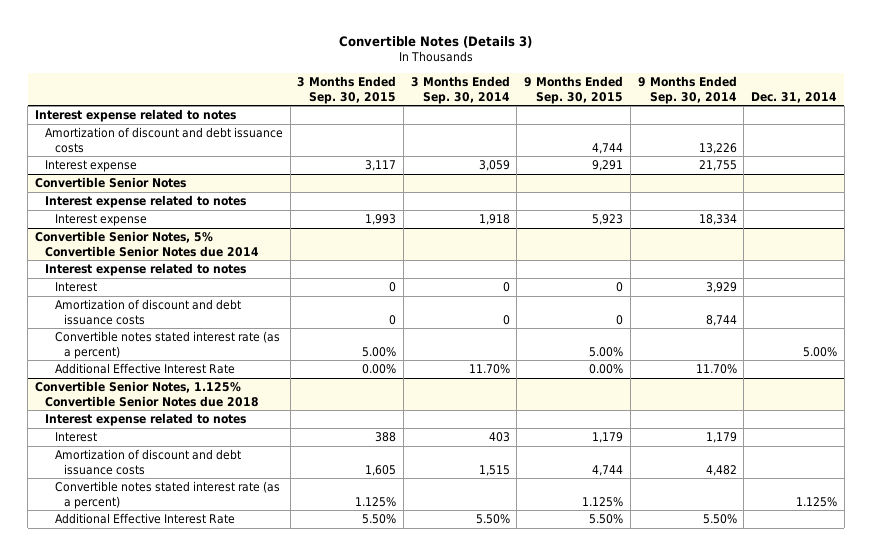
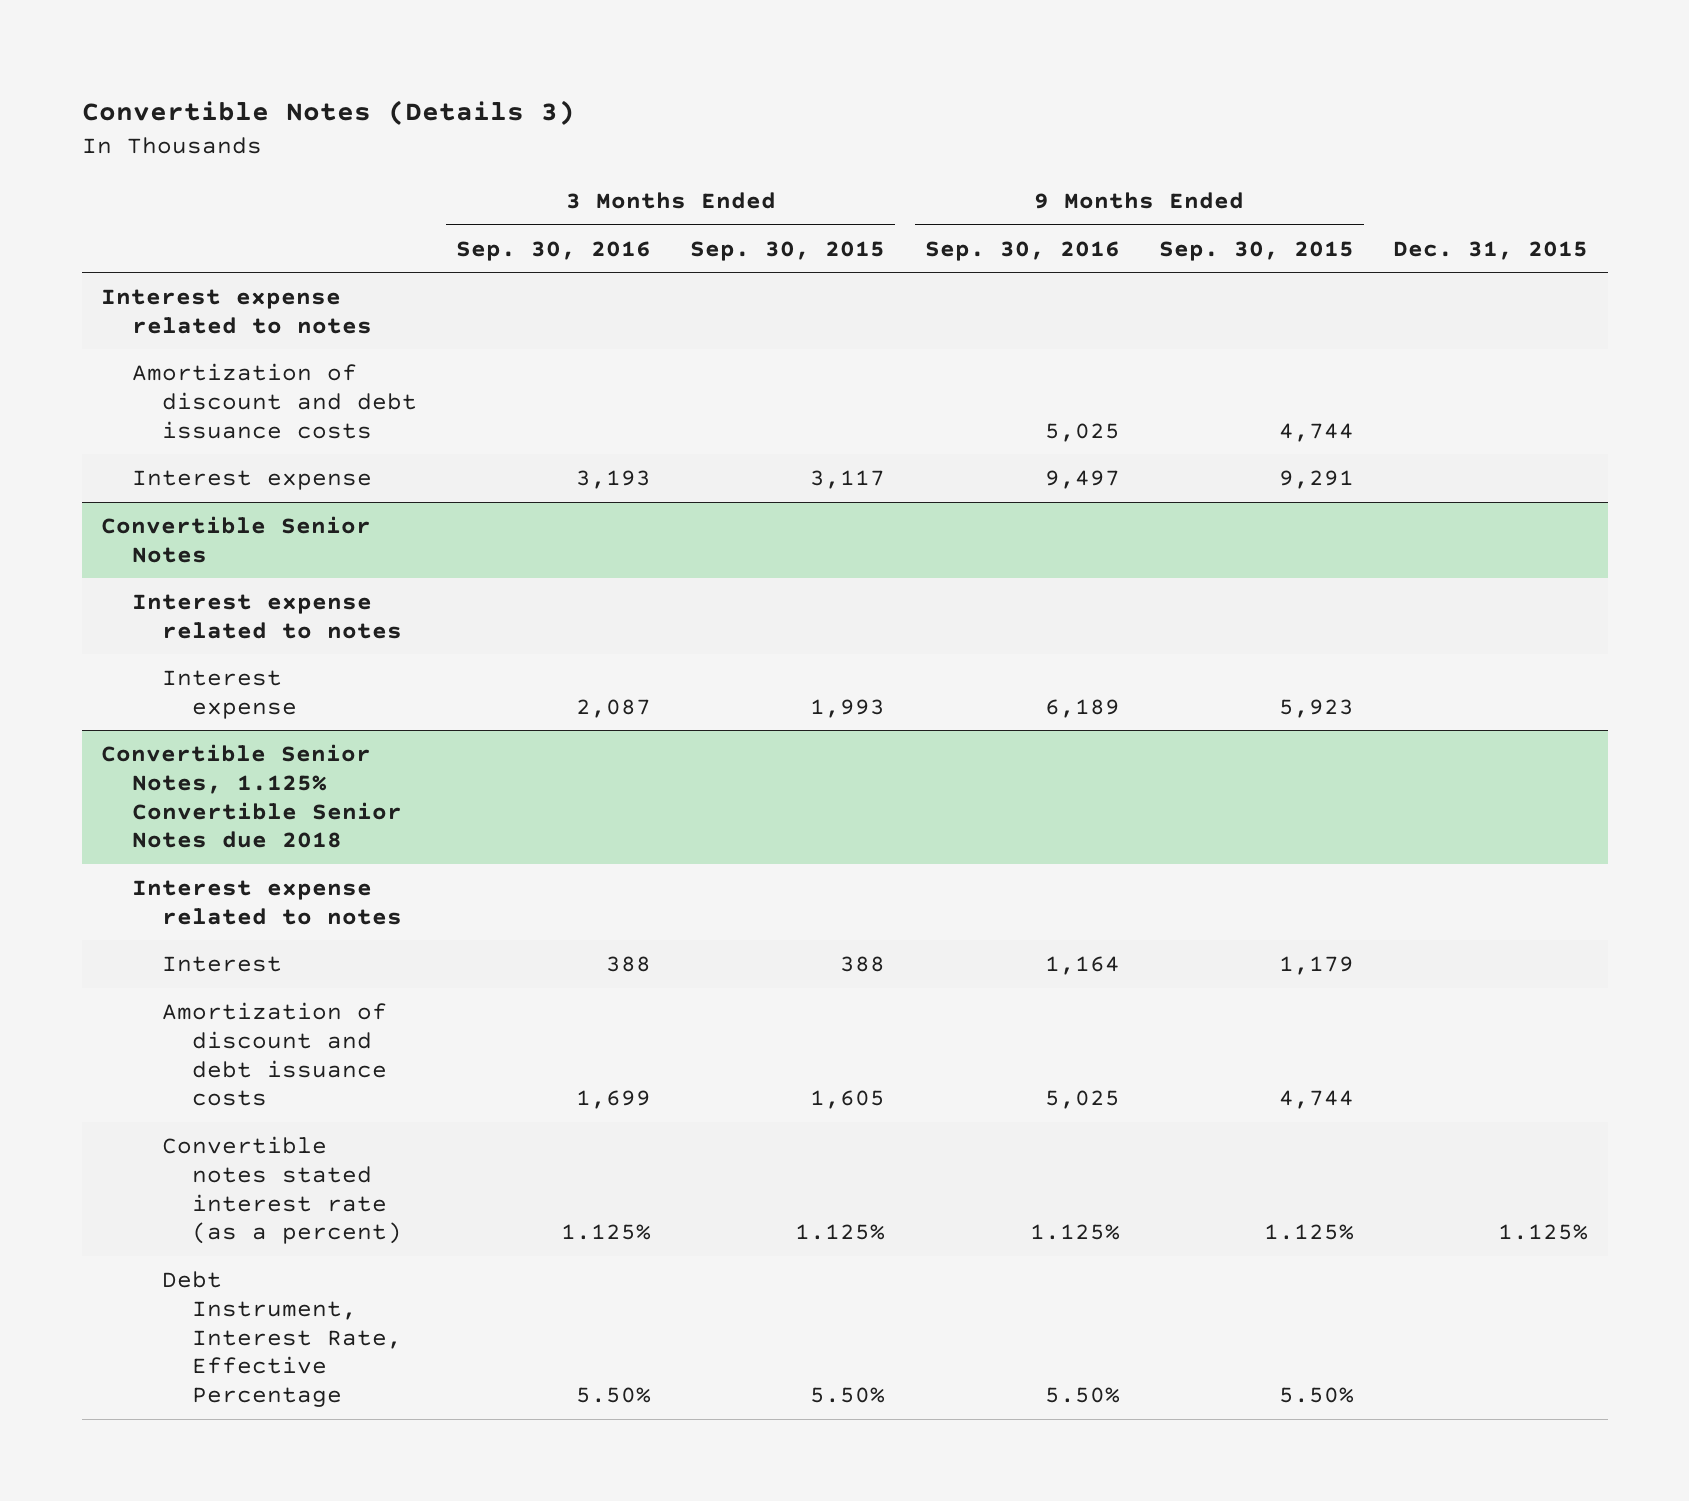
[410,76,510,104] 3 Months Ended Sep. 30, 2014 -> none
[637,76,737,104] 9 Months Ended Sep. 30, 2014 -> none
[750,91,837,103] Dec. 31, 2014 -> none
none -> [456,240,652,261] Sep. 30, 2016
none -> [924,240,1120,261] Sep. 30, 2016
none -> [1392,240,1588,260] Dec. 31, 2015
[35,231,259,257] Convertible Senior Notes, 5% Convertible Senior Notes due 2014 -> none
[44,263,246,277] Interest expense related to notes -> none
[54,282,97,293] Interest -> none
[54,299,241,325] Amortization of discount and debt issuance costs -> none
[54,331,280,359] Convertible notes stated interest rate (as a percent) -> none
[54,363,235,375] Additional Effective Interest Rate -> none
[54,513,235,525] Additional Effective Interest Rate -> [161,1271,403,1407] Debt Instrument, Interest Rate, Effective Percentage

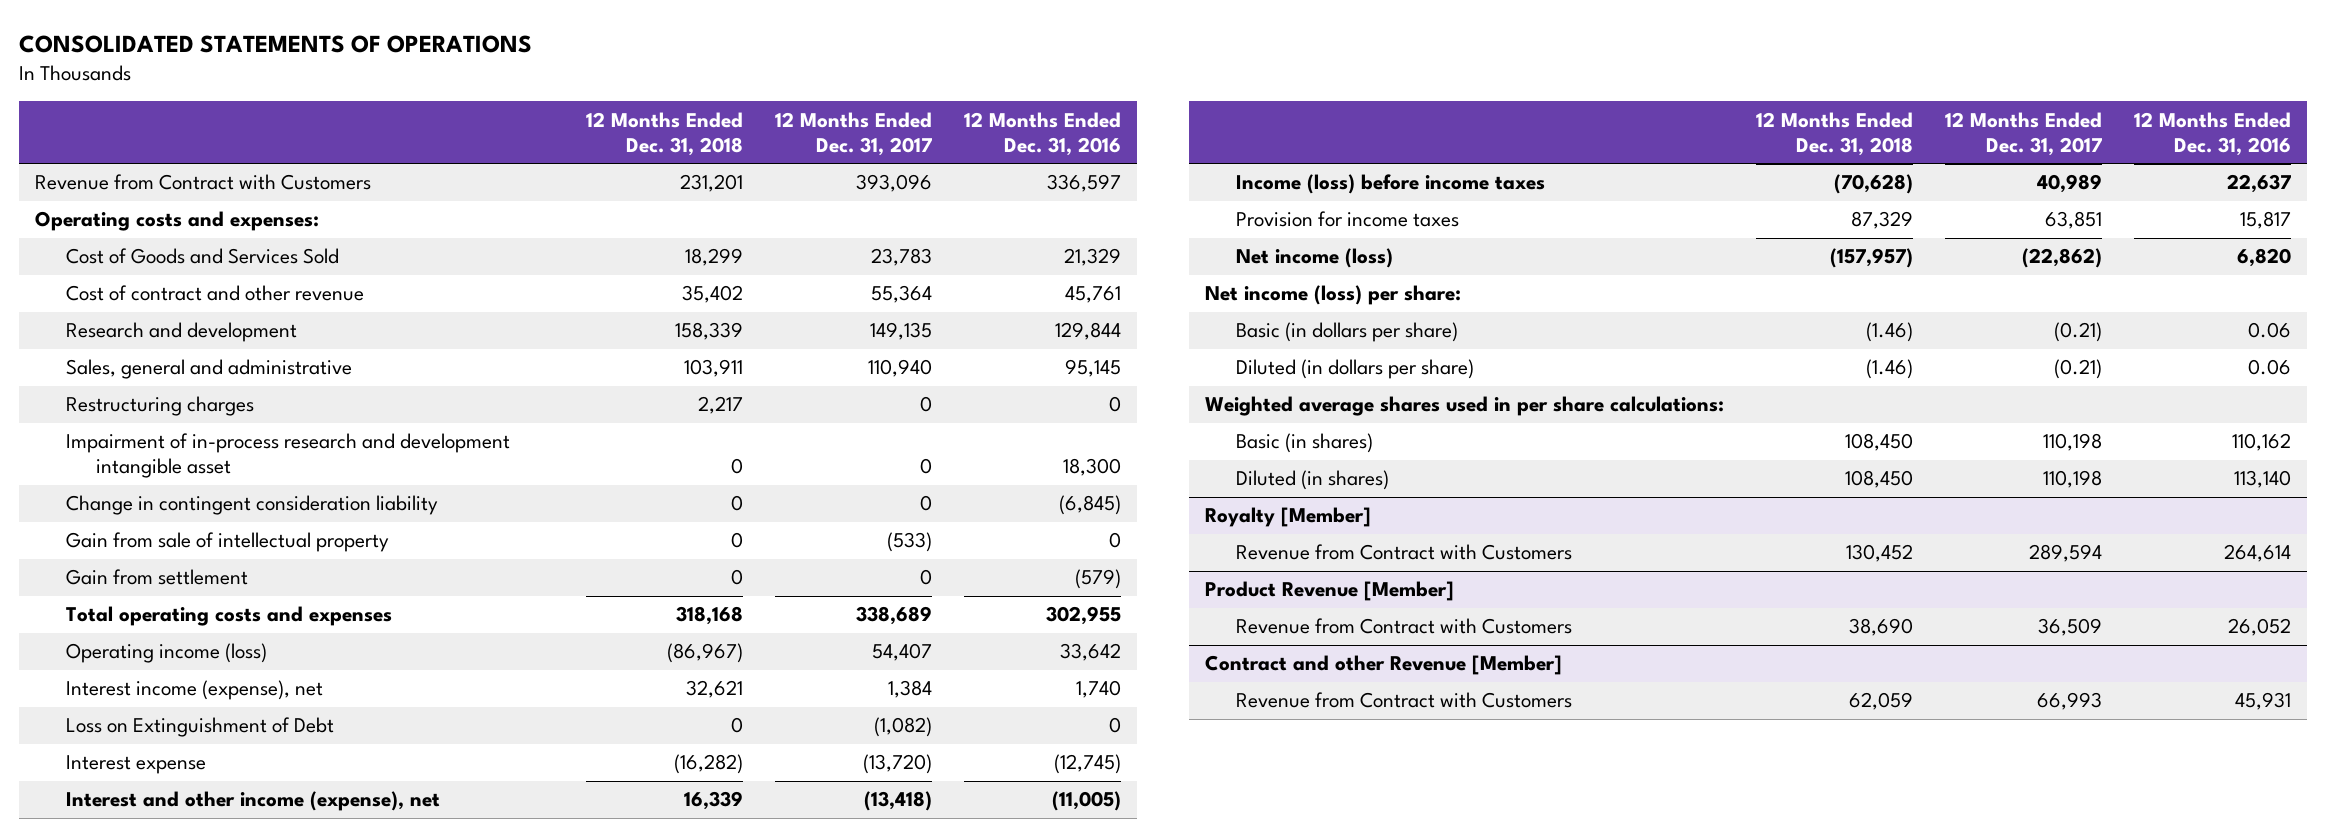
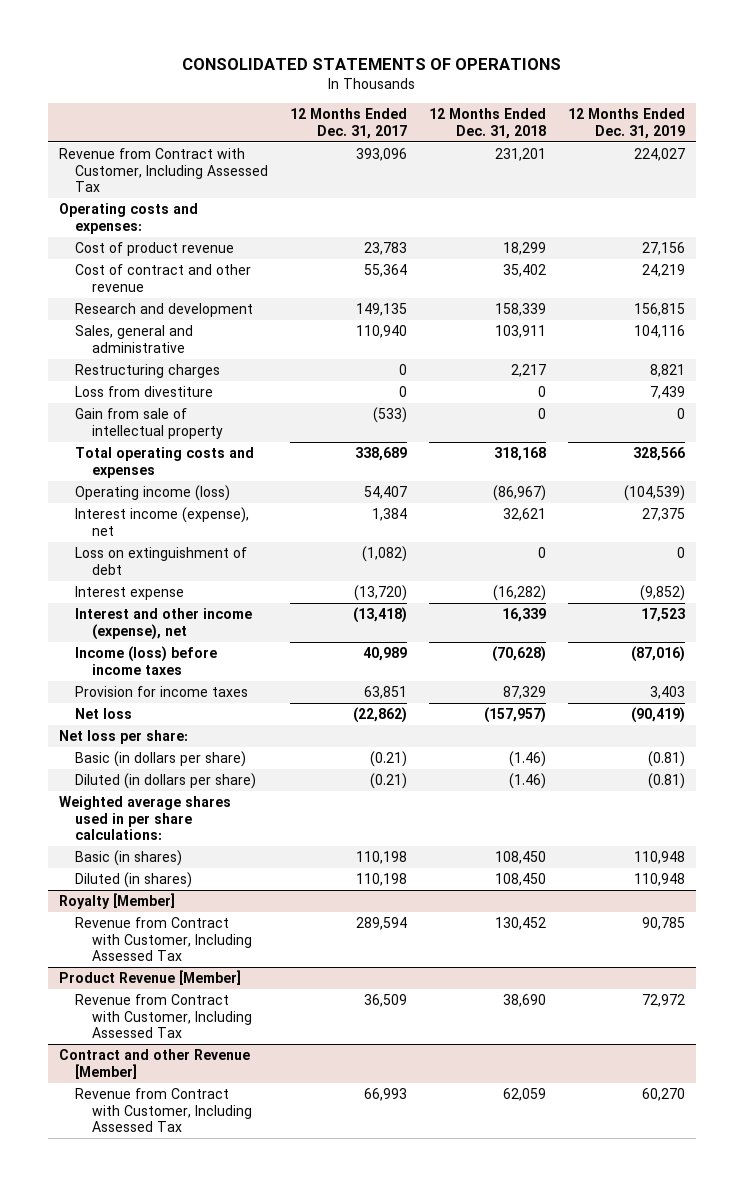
[963,111,1121,156] 12 Months Ended Dec. 31, 2016 -> none
none -> [568,108,686,139] 12 Months Ended Dec. 31, 2019
[34,174,371,191] Revenue from Contract with Customers -> [58,148,269,193] Revenue from Contract with Customer, Including Assessed Tax
[65,248,339,265] Cost of Goods and Services Sold -> [75,242,235,257] Cost of product revenue
[65,433,510,479] Impairment of in-process research and development intangible asset -> none
[65,495,438,516] Change in contingent consideration liability -> none
none -> [75,386,214,398] Loss from divestiture
[65,569,248,586] Gain from settlement -> none
[65,717,334,738] Loss on Extinguishment of Debt -> [75,547,248,575] Loss on extinguishment of debt
[1236,248,1394,269] Net income (loss) -> [75,708,133,720] Net loss
[1205,285,1462,306] Net income (loss) per share: -> [58,730,188,745] Net loss per share:
[1236,544,1573,561] Revenue from Contract with Customers -> [75,917,252,962] Revenue from Contract with Customer, Including Assessed Tax
[1236,618,1573,635] Revenue from Contract with Customers -> [75,994,252,1039] Revenue from Contract with Customer, Including Assessed Tax
[1236,692,1573,709] Revenue from Contract with Customers -> [75,1088,252,1133] Revenue from Contract with Customer, Including Assessed Tax

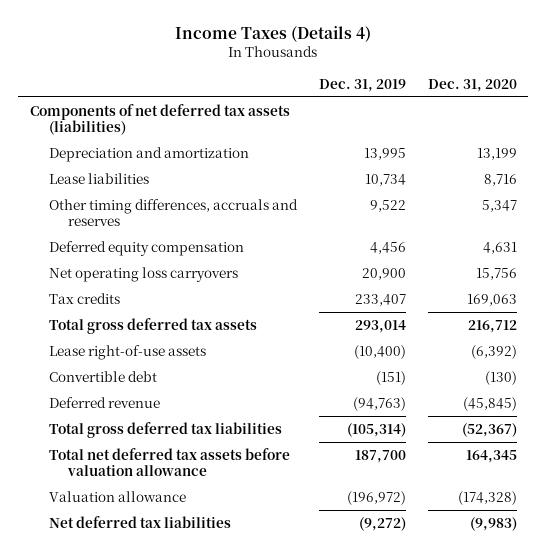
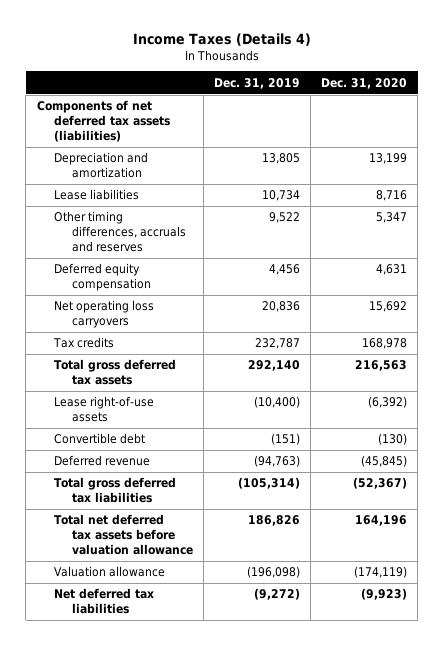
[363,147,406,160] 13,995 -> [262,153,301,165] 13,805
[361,267,406,280] 20,900 -> [262,301,301,313] 20,836
[476,267,518,280] 15,756 -> [369,301,408,313] 15,692
[354,293,406,306] 233,407 -> [255,338,301,350] 232,787
[467,293,518,306] 169,063 -> [362,338,408,350] 168,978
[354,319,406,333] 293,014 -> [248,360,301,372] 292,140
[468,319,518,333] 216,712 -> [355,360,408,372] 216,563
[354,449,406,463] 187,700 -> [248,515,301,527] 186,826
[466,449,518,463] 164,345 -> [355,515,408,527] 164,196
[346,490,406,505] (196,972) -> [247,566,301,579] (196,098)
[458,490,518,505] (174,328) -> [354,566,408,579] (174,119)
[470,516,518,531] (9,983) -> [361,588,408,601] (9,923)

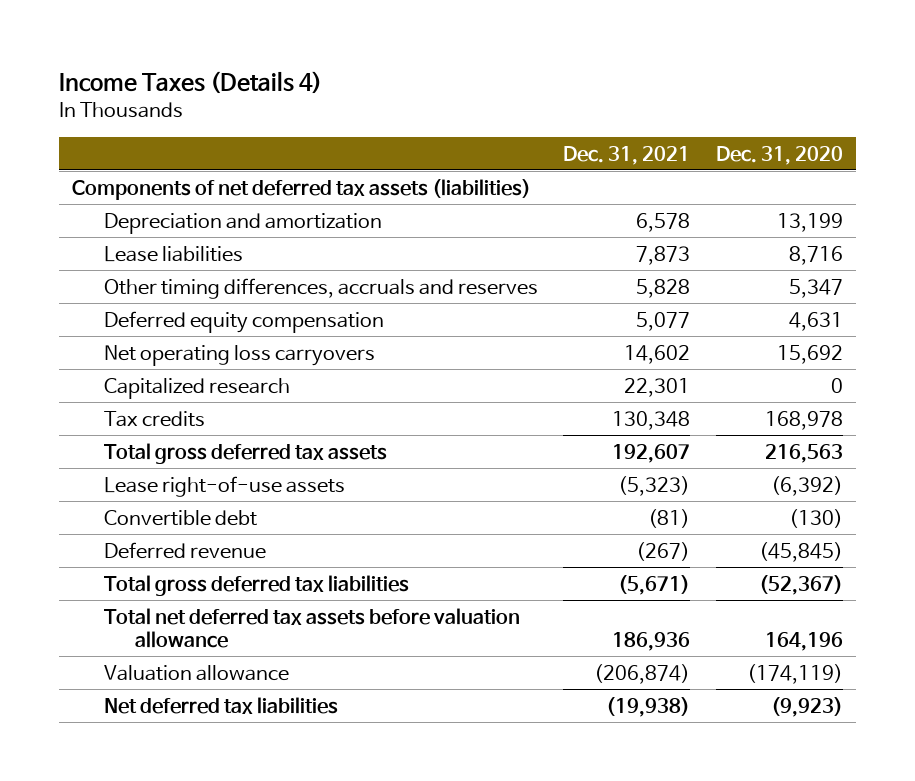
[214,77,301,89] Dec. 31, 2019 -> none
none -> [563,145,691,165] Dec. 31, 2021
none -> [103,377,290,399] Capitalized research

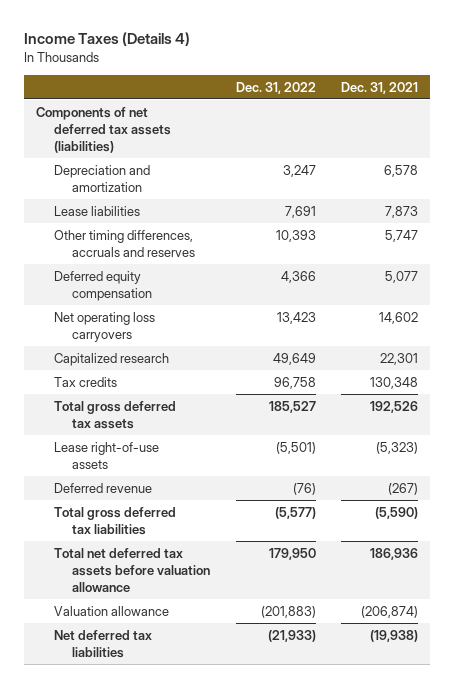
[716,145,844,165] Dec. 31, 2020 -> none
none -> [235,82,316,95] Dec. 31, 2022
[636,278,691,298] 5,828 -> [384,229,418,242] 5,747
[612,443,691,463] 192,607 -> [369,400,418,413] 192,526
[103,509,257,526] Convertible debt -> none
[618,574,691,595] (5,671) -> [374,506,418,519] (5,590)

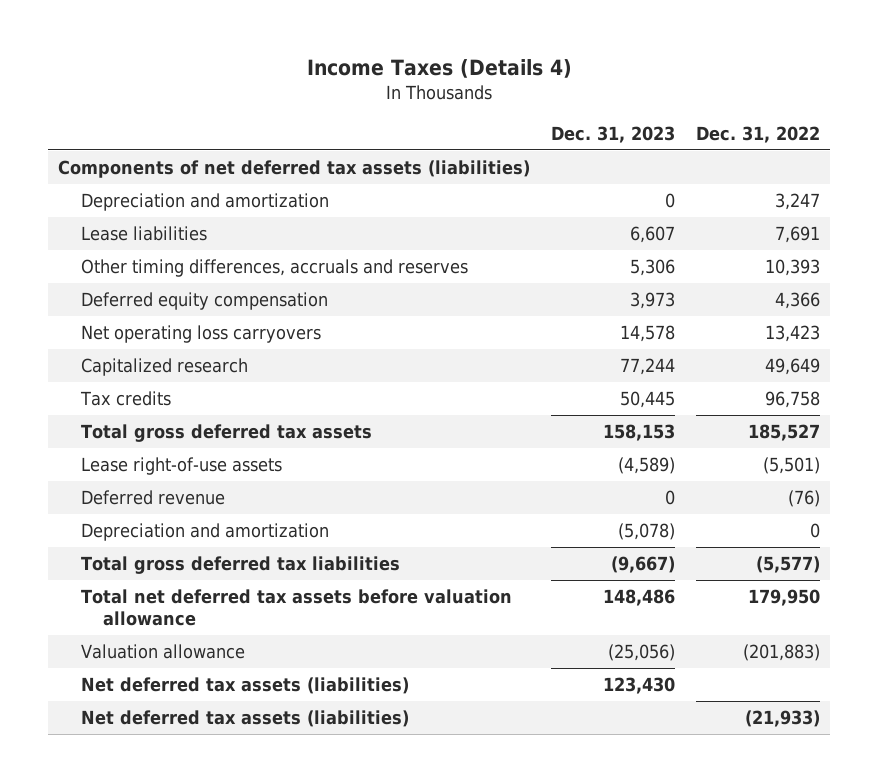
[340,82,418,95] Dec. 31, 2021 -> none
none -> [551,125,676,143] Dec. 31, 2023
none -> [80,522,329,541] Depreciation and amortization
none -> [80,676,409,694] Net deferred tax assets (liabilities)
[54,629,153,658] Net deferred tax liabilities -> [80,709,409,727] Net deferred tax assets (liabilities)

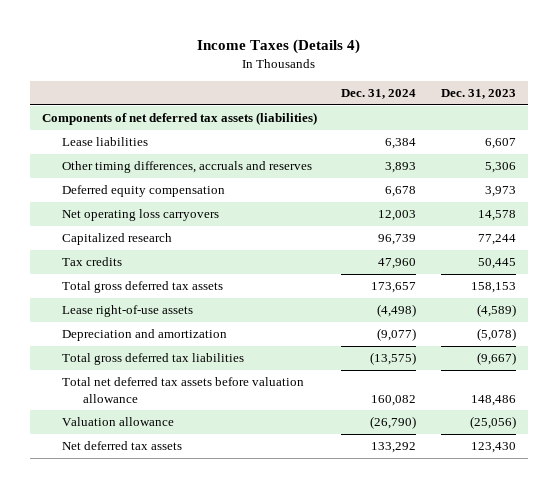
[696,125,821,143] Dec. 31, 2022 -> none
none -> [341,89,417,100] Dec. 31, 2024
[80,192,329,211] Depreciation and amortization -> none
[80,489,225,505] Deferred revenue -> none
[80,709,409,727] Net deferred tax assets (liabilities) -> none
[80,676,409,694] Net deferred tax assets (liabilities) -> [62,441,183,451] Net deferred tax assets

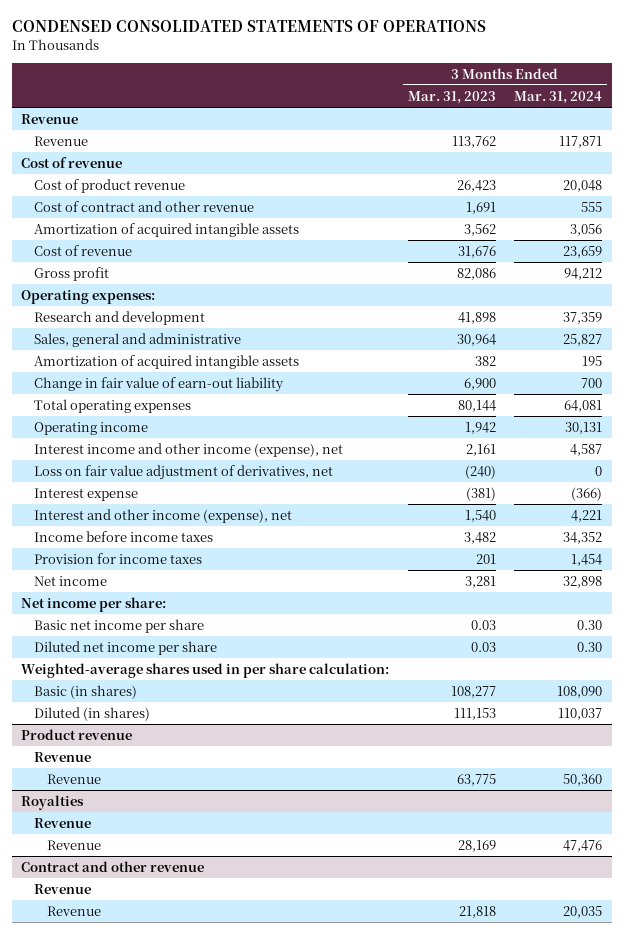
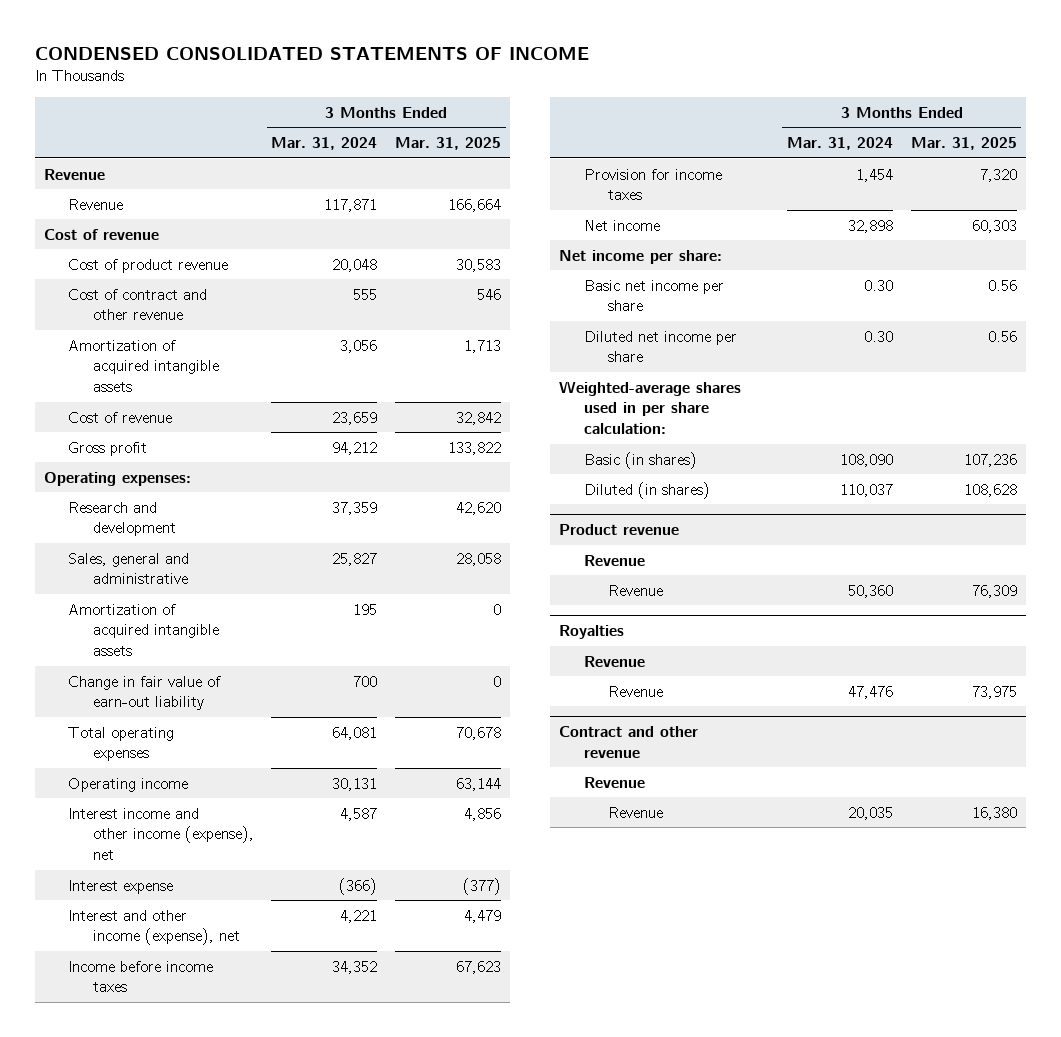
[11,20,486,33] CONDENSED CONSOLIDATED STATEMENTS OF OPERATIONS -> [34,46,589,60] CONDENSED CONSOLIDATED STATEMENTS OF INCOME
[407,90,496,104] Mar. 31, 2023 -> none
none -> [395,137,502,151] Mar. 31, 2025
[34,464,334,480] Loss on fair value adjustment of derivatives, net -> none

